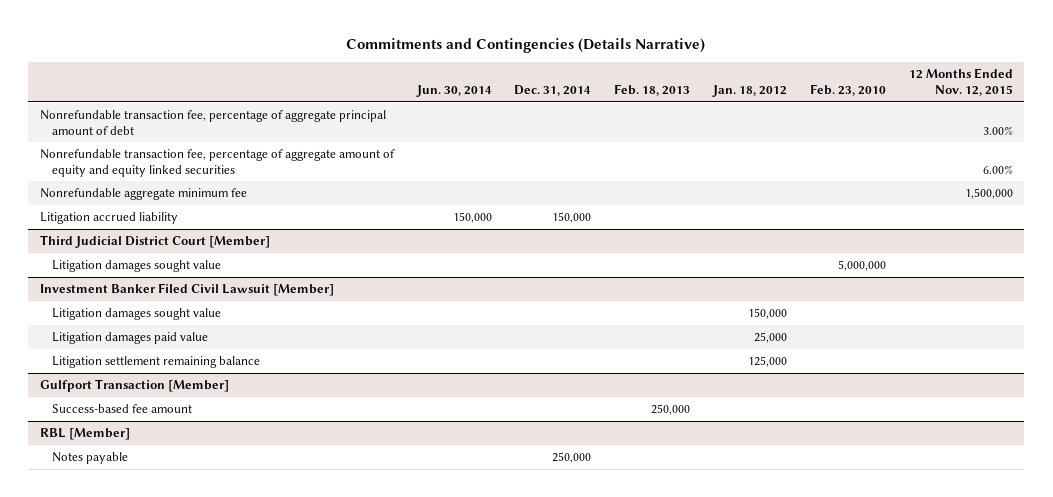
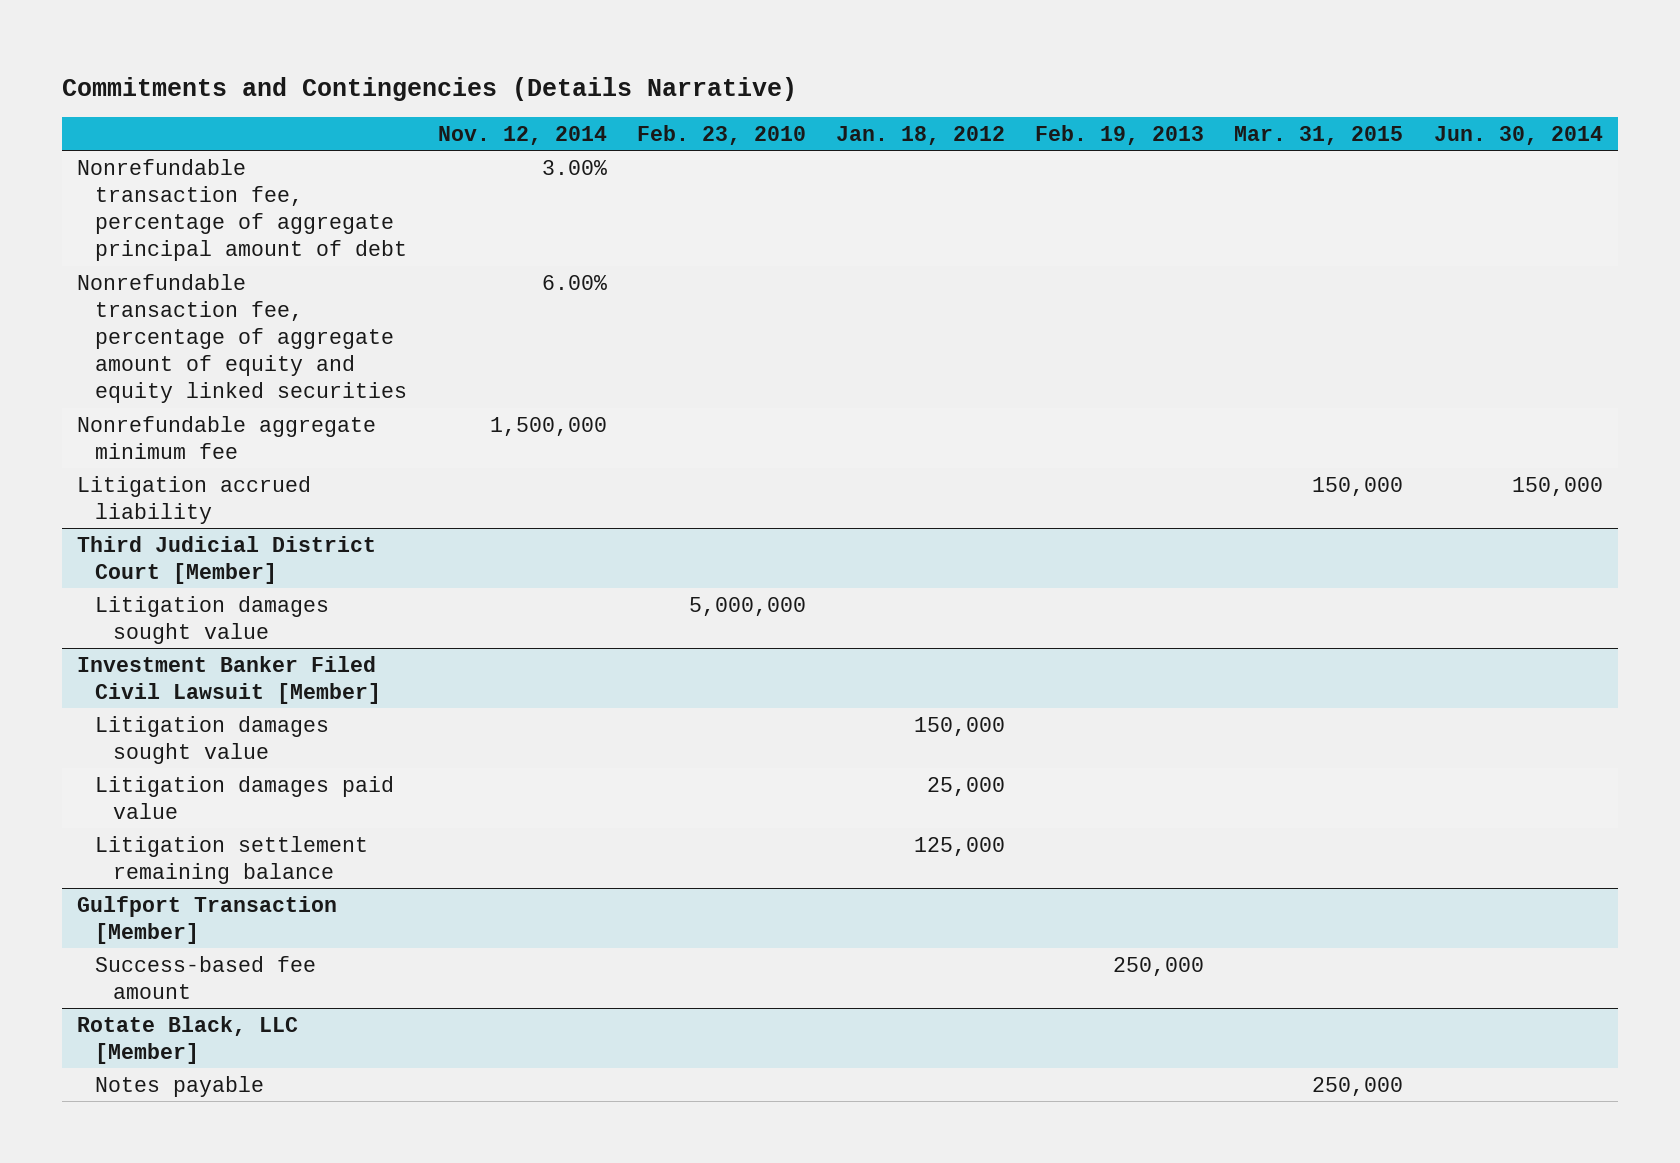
[514,84,592,96] Dec. 31, 2014 -> none
[614,83,691,96] Feb. 18, 2013 -> none
[908,68,1013,96] 12 Months Ended Nov. 12, 2015 -> none
none -> [437,125,607,145] Nov. 12, 2014
none -> [1035,124,1205,145] Feb. 19, 2013
none -> [1234,125,1404,145] Mar. 31, 2015
[39,428,130,441] RBL [Member] -> [77,1015,299,1064] Rotate Black, LLC [Member]

